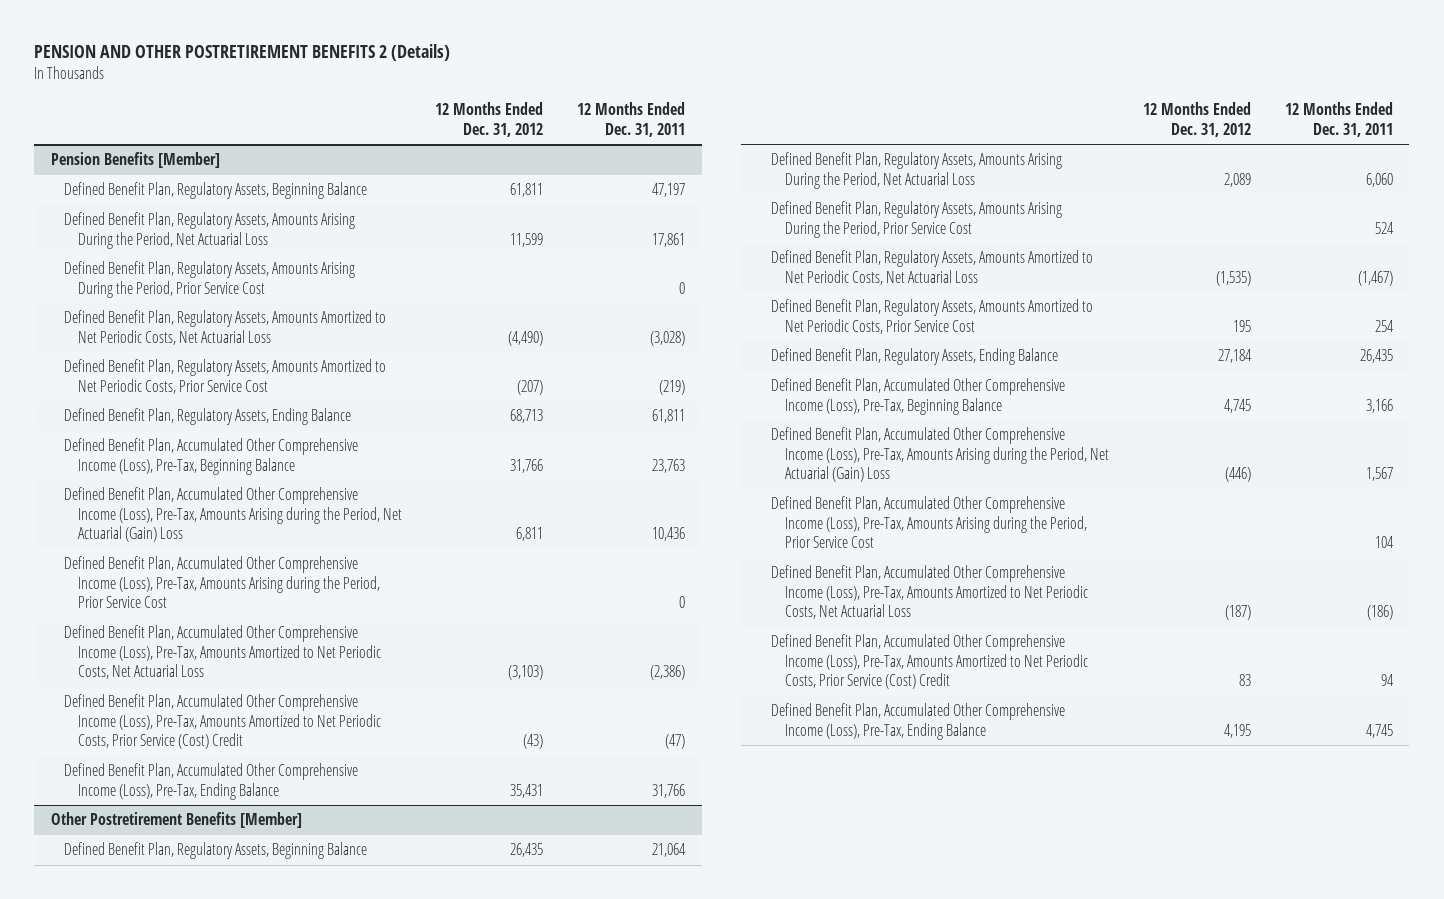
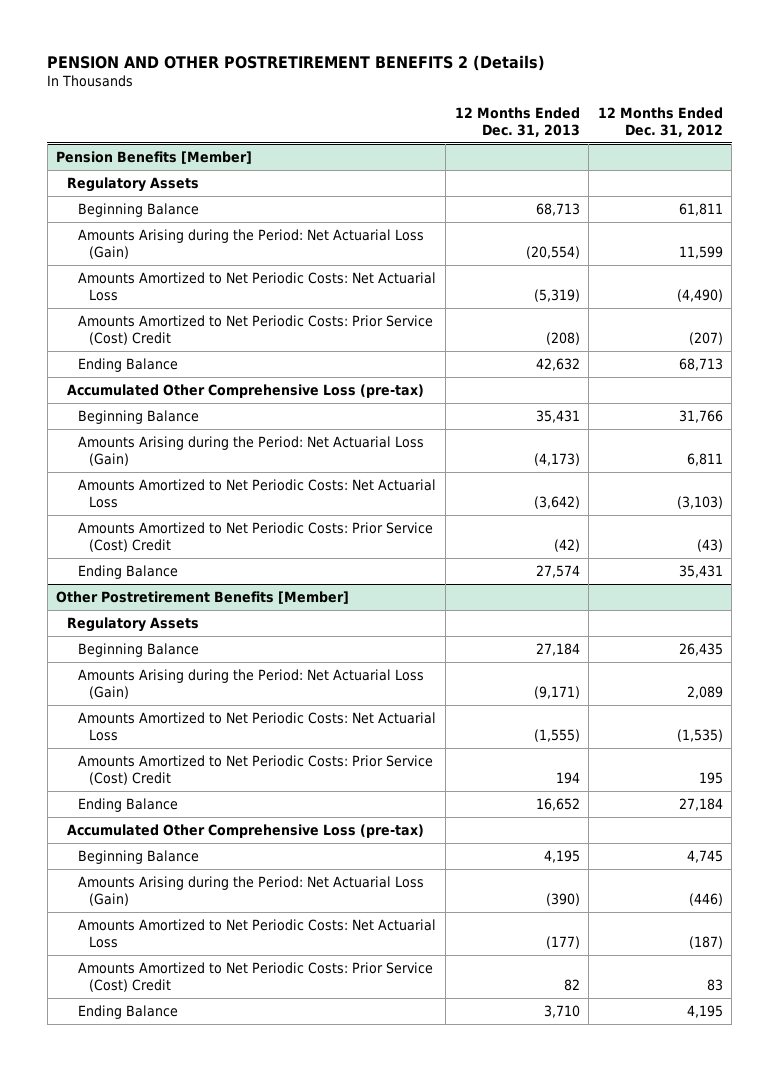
[577,102,686,137] 12 Months Ended Dec. 31, 2011 -> none
none -> [454,106,580,137] 12 Months Ended Dec. 31, 2013
[64,261,356,298] Defined Benefit Plan, Regulatory Assets, Amounts Arising During the Period, Prior Service Cost -> none
[64,556,380,609] Defined Benefit Plan, Accumulated Other Comprehensive Income (Loss), Pre-Tax, Amounts Arising during the Period, Prior Service Cost -> none
none -> [67,176,200,192] Regulatory Assets
[64,182,368,200] Defined Benefit Plan, Regulatory Assets, Beginning Balance -> [78,202,200,217] Beginning Balance
[64,212,356,249] Defined Benefit Plan, Regulatory Assets, Amounts Arising During the Period, Net Actuarial Loss -> [78,228,425,260] Amounts Arising during the Period: Net Actuarial Loss (Gain)
[64,310,387,345] Defined Benefit Plan, Regulatory Assets, Amounts Amortized to Net Periodic Costs, Net Actuarial Loss -> [78,271,437,302] Amounts Amortized to Net Periodic Costs: Net Actuarial Loss
[64,359,387,394] Defined Benefit Plan, Regulatory Assets, Amounts Amortized to Net Periodic Costs, Prior Service Cost -> [78,314,434,346] Amounts Amortized to Net Periodic Costs: Prior Service (Cost) Credit
[64,408,352,426] Defined Benefit Plan, Regulatory Assets, Ending Balance -> [78,357,179,372] Ending Balance
none -> [67,383,425,398] Accumulated Other Comprehensive Loss (pre-tax)
[64,438,359,475] Defined Benefit Plan, Accumulated Other Comprehensive Income (Loss), Pre-Tax, Beginning Balance -> [78,409,200,424] Beginning Balance
[64,487,402,543] Defined Benefit Plan, Accumulated Other Comprehensive Income (Loss), Pre-Tax, Amounts Arising during the Period, Net Actuarial (Gain) Loss -> [78,435,425,467] Amounts Arising during the Period: Net Actuarial Loss (Gain)
[64,625,381,680] Defined Benefit Plan, Accumulated Other Comprehensive Income (Loss), Pre-Tax, Amounts Amortized to Net Periodic Costs, Net Actuarial Loss -> [78,478,437,509] Amounts Amortized to Net Periodic Costs: Net Actuarial Loss
[64,694,381,750] Defined Benefit Plan, Accumulated Other Comprehensive Income (Loss), Pre-Tax, Amounts Amortized to Net Periodic Costs, Prior Service (Cost) Credit -> [78,521,434,553] Amounts Amortized to Net Periodic Costs: Prior Service (Cost) Credit
[64,763,359,800] Defined Benefit Plan, Accumulated Other Comprehensive Income (Loss), Pre-Tax, Ending Balance -> [78,564,179,579] Ending Balance
[771,201,1063,238] Defined Benefit Plan, Regulatory Assets, Amounts Arising During the Period, Prior Service Cost -> none
[771,496,1087,549] Defined Benefit Plan, Accumulated Other Comprehensive Income (Loss), Pre-Tax, Amounts Arising during the Period, Prior Service Cost -> none
none -> [67,616,200,632] Regulatory Assets
[64,842,368,860] Defined Benefit Plan, Regulatory Assets, Beginning Balance -> [78,642,200,657] Beginning Balance
[771,152,1063,189] Defined Benefit Plan, Regulatory Assets, Amounts Arising During the Period, Net Actuarial Loss -> [78,668,425,700] Amounts Arising during the Period: Net Actuarial Loss (Gain)
[771,250,1094,285] Defined Benefit Plan, Regulatory Assets, Amounts Amortized to Net Periodic Costs, Net Actuarial Loss -> [78,711,437,742] Amounts Amortized to Net Periodic Costs: Net Actuarial Loss
[771,299,1094,334] Defined Benefit Plan, Regulatory Assets, Amounts Amortized to Net Periodic Costs, Prior Service Cost -> [78,754,434,786] Amounts Amortized to Net Periodic Costs: Prior Service (Cost) Credit
[771,348,1059,366] Defined Benefit Plan, Regulatory Assets, Ending Balance -> [78,797,179,812] Ending Balance
none -> [67,823,425,838] Accumulated Other Comprehensive Loss (pre-tax)
[771,378,1066,415] Defined Benefit Plan, Accumulated Other Comprehensive Income (Loss), Pre-Tax, Beginning Balance -> [78,849,200,864] Beginning Balance
[771,427,1109,483] Defined Benefit Plan, Accumulated Other Comprehensive Income (Loss), Pre-Tax, Amounts Arising during the Period, Net Actuarial (Gain) Loss -> [78,875,425,907] Amounts Arising during the Period: Net Actuarial Loss (Gain)
[771,565,1088,620] Defined Benefit Plan, Accumulated Other Comprehensive Income (Loss), Pre-Tax, Amounts Amortized to Net Periodic Costs, Net Actuarial Loss -> [78,918,437,949] Amounts Amortized to Net Periodic Costs: Net Actuarial Loss
[771,634,1088,690] Defined Benefit Plan, Accumulated Other Comprehensive Income (Loss), Pre-Tax, Amounts Amortized to Net Periodic Costs, Prior Service (Cost) Credit -> [78,961,434,993] Amounts Amortized to Net Periodic Costs: Prior Service (Cost) Credit
[771,703,1066,740] Defined Benefit Plan, Accumulated Other Comprehensive Income (Loss), Pre-Tax, Ending Balance -> [78,1004,179,1019] Ending Balance

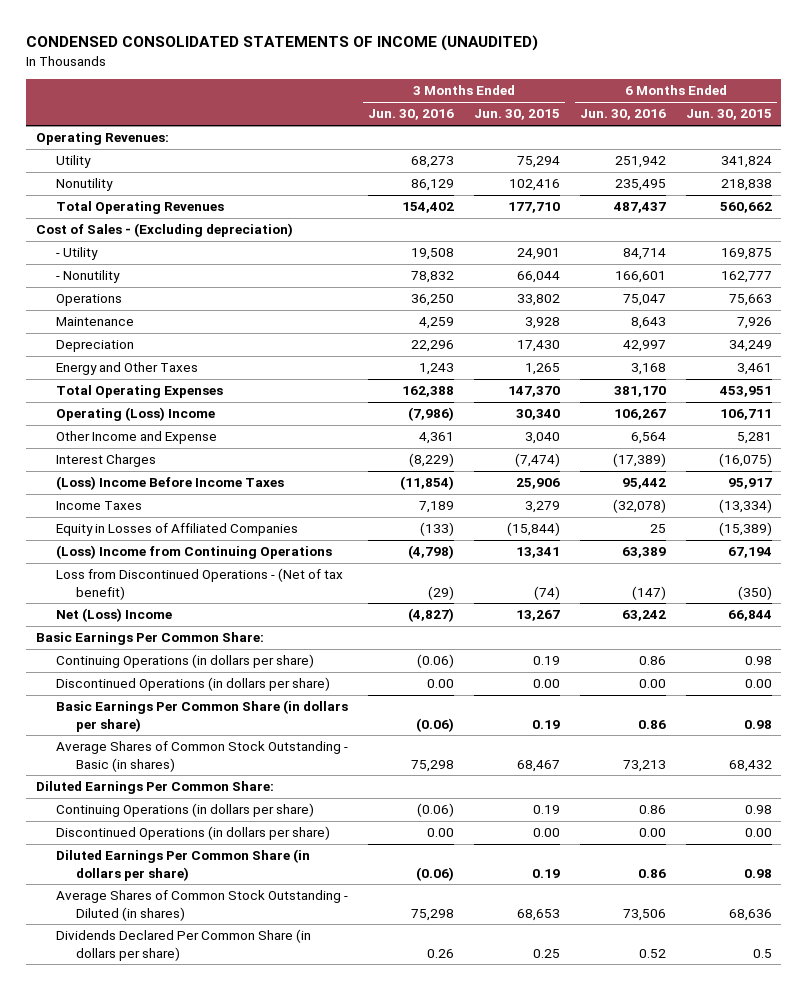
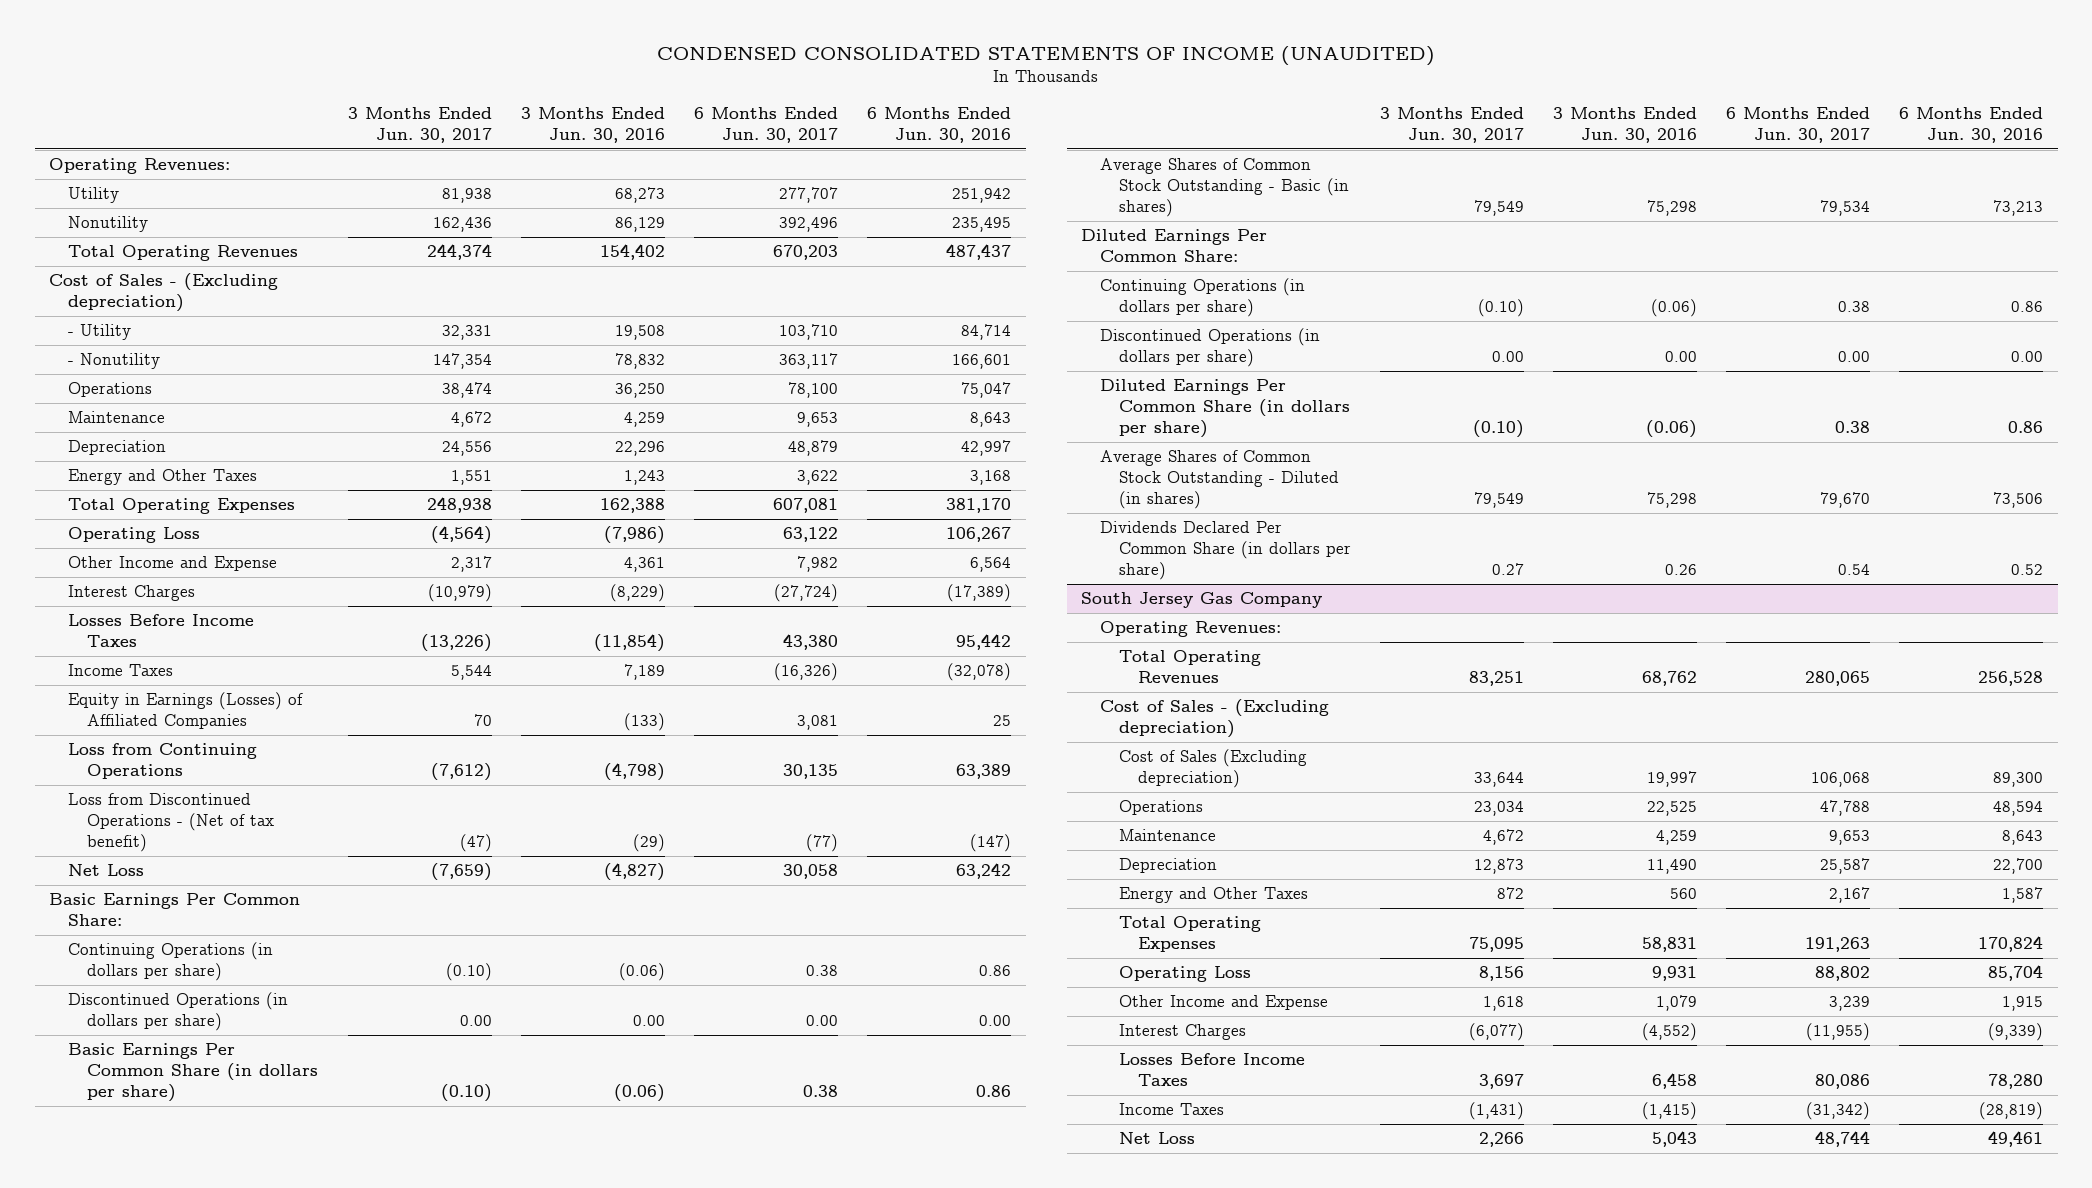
[473,109,560,121] Jun. 30, 2015 -> none
[685,109,772,121] Jun. 30, 2015 -> none
none -> [347,106,492,143] 3 Months Ended Jun. 30, 2017
none -> [694,106,839,143] 6 Months Ended Jun. 30, 2017
[55,407,215,422] Operating (Loss) Income -> [68,527,201,544] Operating Loss
[55,476,284,491] (Loss) Income Before Income Taxes -> [68,614,255,648] Losses Before Income Taxes
[55,523,298,537] Equity in Losses of Affiliated Companies -> [68,692,304,730] Equity in Earnings (Losses) of Affiliated Companies
[55,545,332,560] (Loss) Income from Continuing Operations -> [68,743,258,780] Loss from Continuing Operations
[55,608,172,623] Net (Loss) Income -> [68,864,145,877] Net Loss
none -> [1081,592,1323,609] South Jersey Gas Company
none -> [1100,621,1282,638] Operating Revenues:
none -> [1119,650,1262,684] Total Operating Revenues
none -> [1100,699,1330,739] Cost of Sales - (Excluding depreciation)
none -> [1119,749,1308,789] Cost of Sales (Excluding depreciation)
none -> [1119,800,1204,816] Operations
none -> [1119,829,1217,842] Maintenance
none -> [1119,858,1218,874] Depreciation
none -> [1119,887,1309,904] Energy and Other Taxes
none -> [1119,916,1262,953] Total Operating Expenses
none -> [1119,966,1252,983] Operating Loss
none -> [1119,995,1329,1011] Other Income and Expense
none -> [1119,1024,1247,1041] Interest Charges
none -> [1119,1053,1306,1087] Losses Before Income Taxes
none -> [1119,1103,1225,1116] Income Taxes
none -> [1119,1132,1196,1145] Net Loss

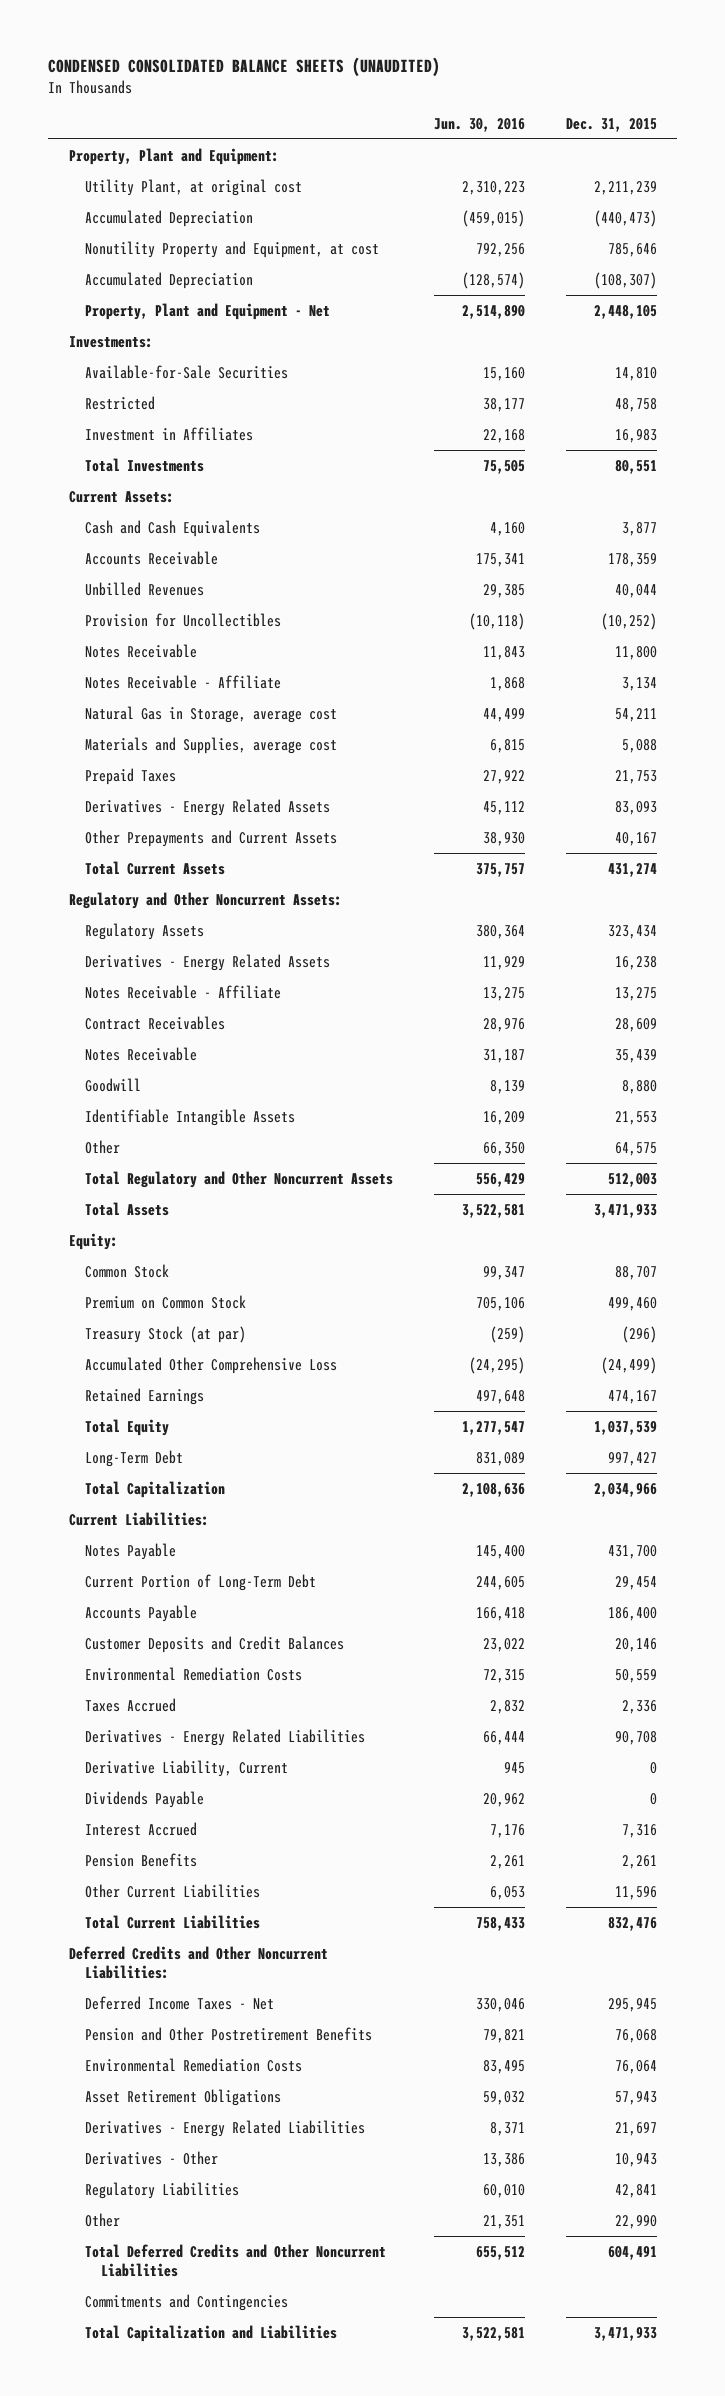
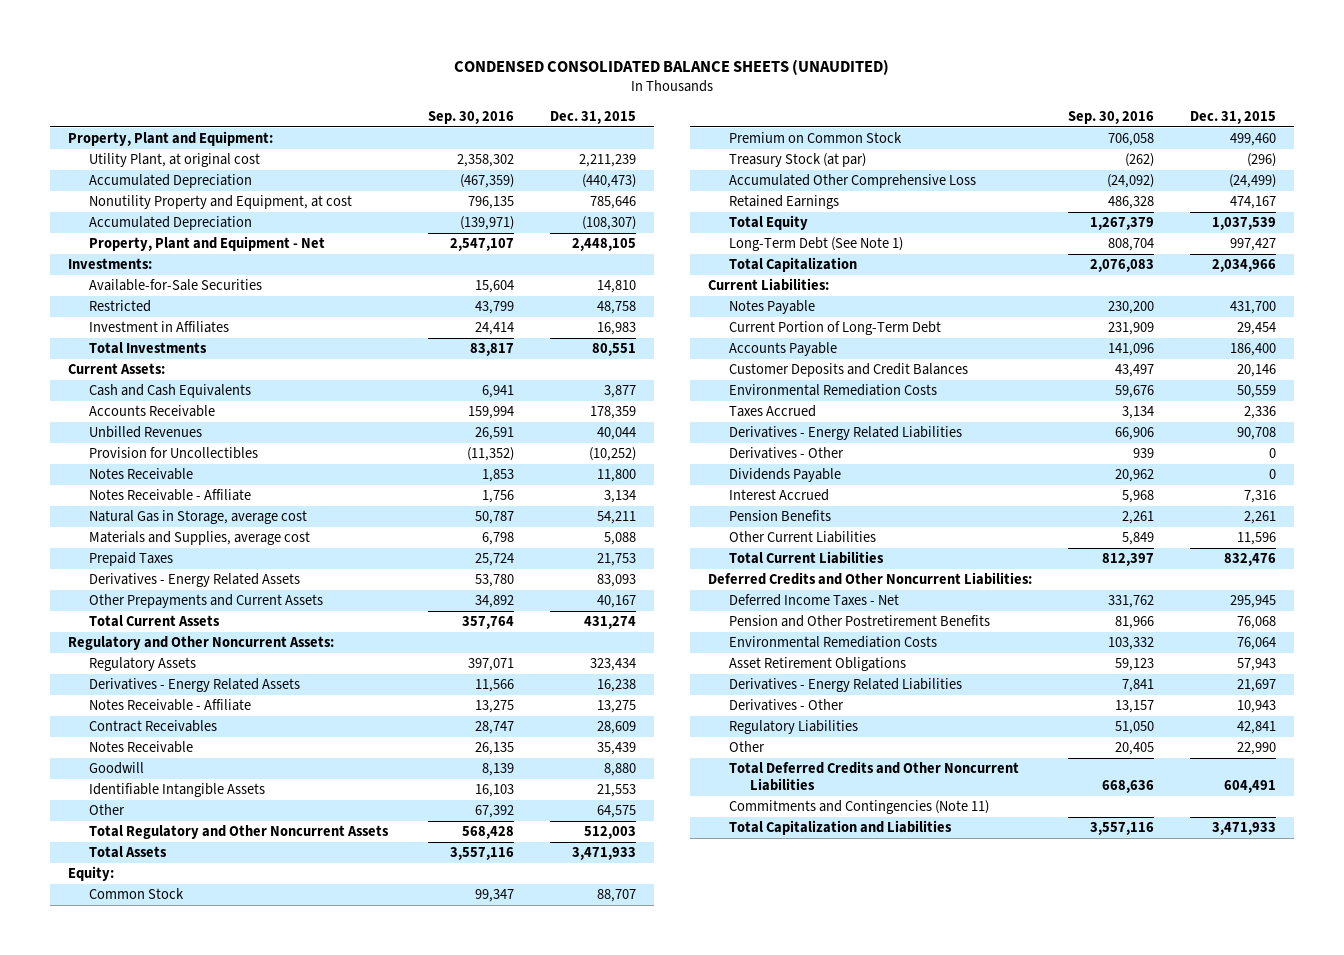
[433,117,525,132] Jun. 30, 2016 -> none
none -> [427,110,514,124] Sep. 30, 2016
[84,1449,183,1467] Long-Term Debt -> [728,237,903,252] Long-Term Debt (See Note 1)
[84,1759,288,1777] Derivative Liability, Current -> [728,447,844,460] Derivatives - Other
[84,2293,288,2311] Commitments and Contingencies -> [728,800,989,815] Commitments and Contingencies (Note 11)

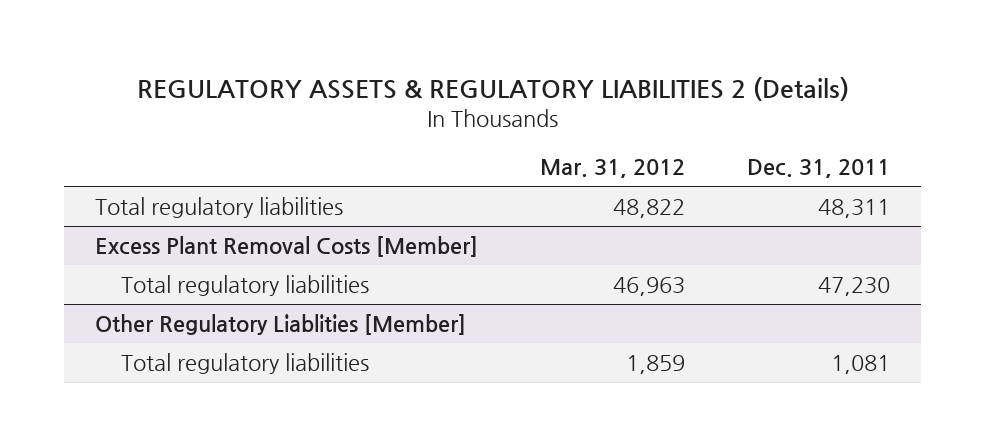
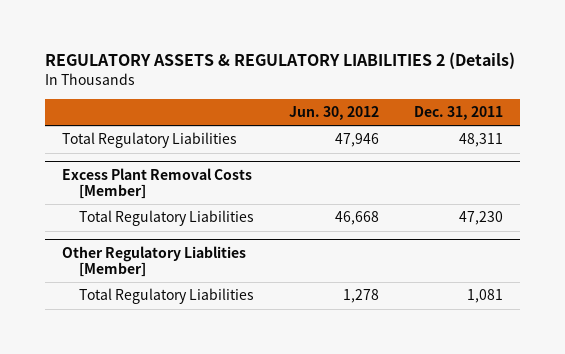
[540,159,686,179] Mar. 31, 2012 -> none
none -> [289,106,380,121] Jun. 30, 2012
[95,196,344,218] Total regulatory liabilities -> [62,132,238,149] Total Regulatory Liabilities
[120,274,369,296] Total regulatory liabilities -> [79,210,255,227] Total Regulatory Liabilities
[120,352,369,374] Total regulatory liabilities -> [79,288,255,305] Total Regulatory Liabilities

